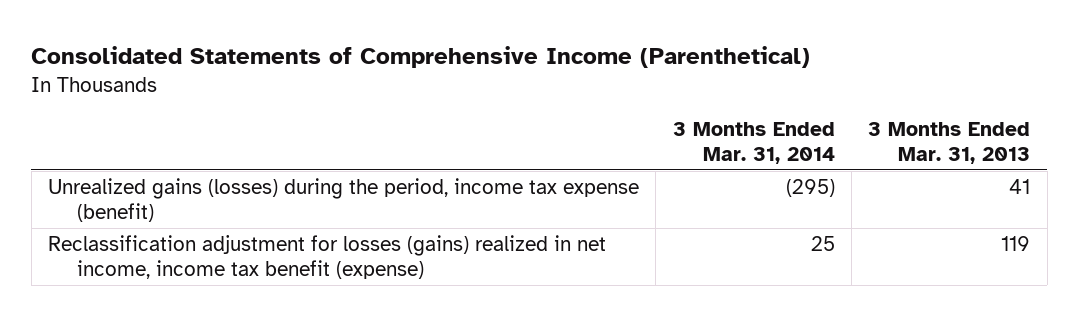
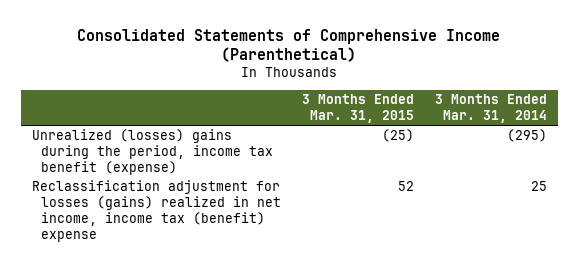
[868,121,1031,164] 3 Months Ended Mar. 31, 2013 -> none
none -> [301,94,414,124] 3 Months Ended Mar. 31, 2015
[48,178,640,223] Unrealized gains (losses) during the period, income tax expense (benefit) -> [31,129,273,176] Unrealized (losses) gains during the period, income tax benefit (expense)
[48,235,607,280] Reclassification adjustment for losses (gains) realized in net income, income tax benefit (expense) -> [31,180,281,243] Reclassification adjustment for losses (gains) realized in net income, income tax (benefit) expense

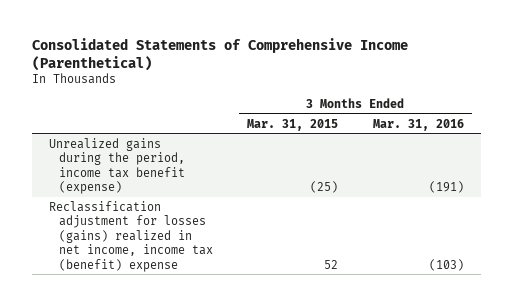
[435,94,548,124] 3 Months Ended Mar. 31, 2014 -> none
none -> [372,118,464,131] Mar. 31, 2016
[31,129,273,176] Unrealized (losses) gains during the period, income tax benefit (expense) -> [48,137,186,195] Unrealized gains during the period, income tax benefit (expense)

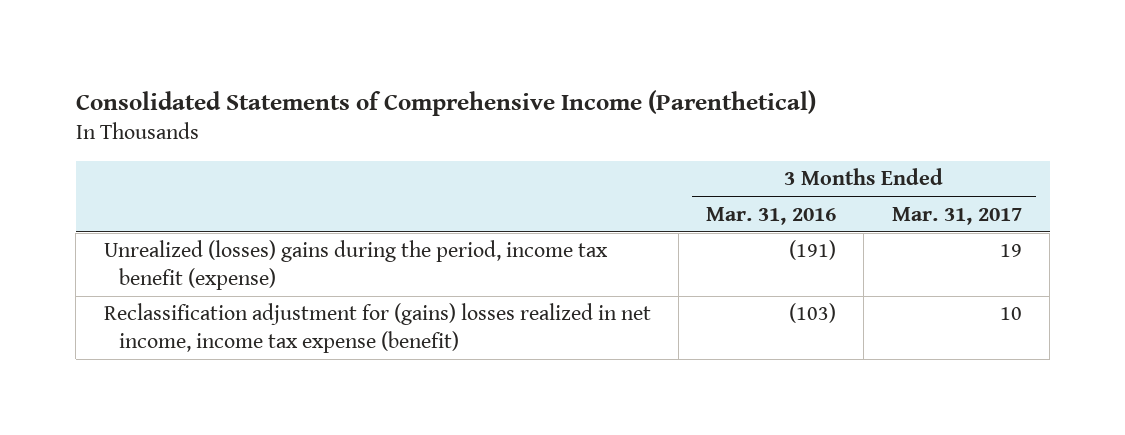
[247,118,339,131] Mar. 31, 2015 -> none
none -> [891,206,1022,225] Mar. 31, 2017
[48,137,186,195] Unrealized gains during the period, income tax benefit (expense) -> [103,240,608,291] Unrealized (losses) gains during the period, income tax benefit (expense)
[48,200,214,272] Reclassification adjustment for losses (gains) realized in net income, income tax (benefit) expense -> [103,303,651,354] Reclassification adjustment for (gains) losses realized in net income, income tax expense (benefit)

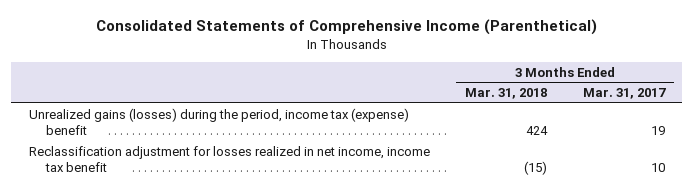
[706,206,837,225] Mar. 31, 2016 -> none
none -> [465,88,548,100] Mar. 31, 2018
[103,240,608,291] Unrealized (losses) gains during the period, income tax benefit (expense) -> [28,107,409,136] Unrealized gains (losses) during the period, income tax (expense) benefit
[103,303,651,354] Reclassification adjustment for (gains) losses realized in net income, income tax expense (benefit) -> [28,145,430,173] Reclassification adjustment for losses realized in net income, income tax benefit

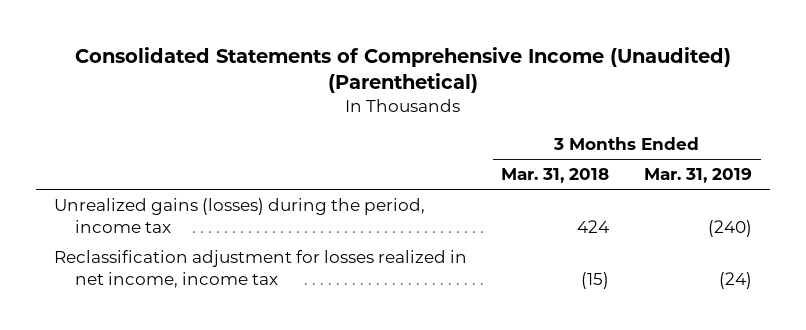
[95,19,597,36] Consolidated Statements of Comprehensive Income (Parenthetical) -> [74,46,731,94] Consolidated Statements of Comprehensive Income (Unaudited) (Parenthetical)
[582,88,666,100] Mar. 31, 2017 -> none
none -> [644,167,753,183] Mar. 31, 2019
[28,107,409,136] Unrealized gains (losses) during the period, income tax (expense) benefit -> [53,197,425,233] Unrealized gains (losses) during the period, income tax
[28,145,430,173] Reclassification adjustment for losses realized in net income, income tax benefit -> [53,249,467,288] Reclassification adjustment for losses realized in net income, income tax

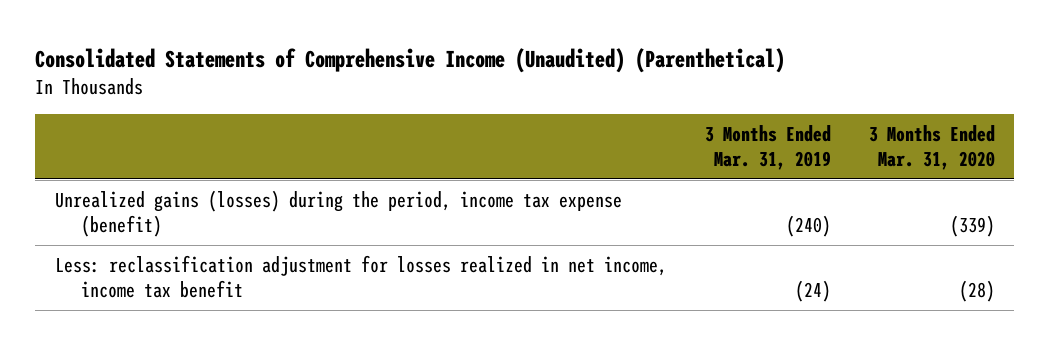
[501,167,610,183] Mar. 31, 2018 -> none
none -> [869,124,996,171] 3 Months Ended Mar. 31, 2020
[53,197,425,233] Unrealized gains (losses) during the period, income tax -> [54,189,622,238] Unrealized gains (losses) during the period, income tax expense (benefit)
[53,249,467,288] Reclassification adjustment for losses realized in net income, income tax -> [54,254,667,299] Less: reclassification adjustment for losses realized in net income, income tax benefit

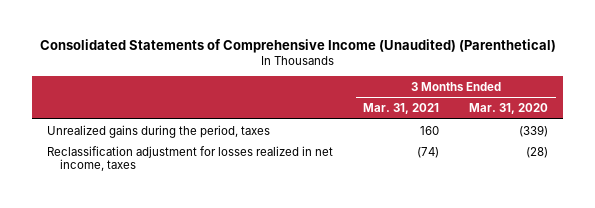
[704,124,831,171] 3 Months Ended Mar. 31, 2019 -> none
none -> [363,103,440,115] Mar. 31, 2021
[54,189,622,238] Unrealized gains (losses) during the period, income tax expense (benefit) -> [47,124,271,138] Unrealized gains during the period, taxes
[54,254,667,299] Less: reclassification adjustment for losses realized in net income, income tax benefit -> [47,145,334,172] Reclassification adjustment for losses realized in net income, taxes

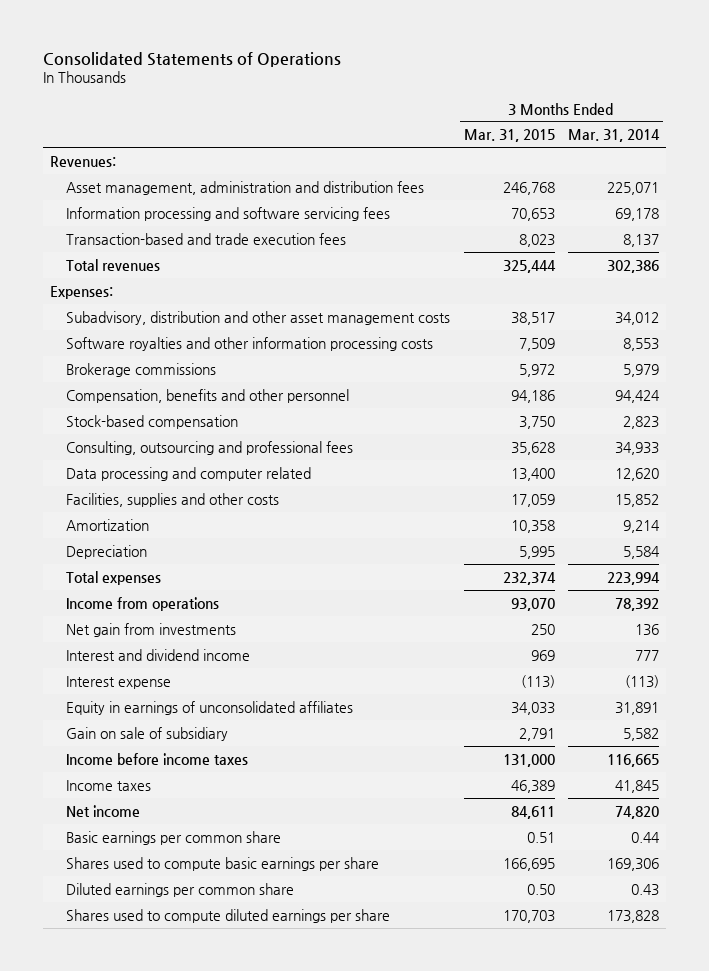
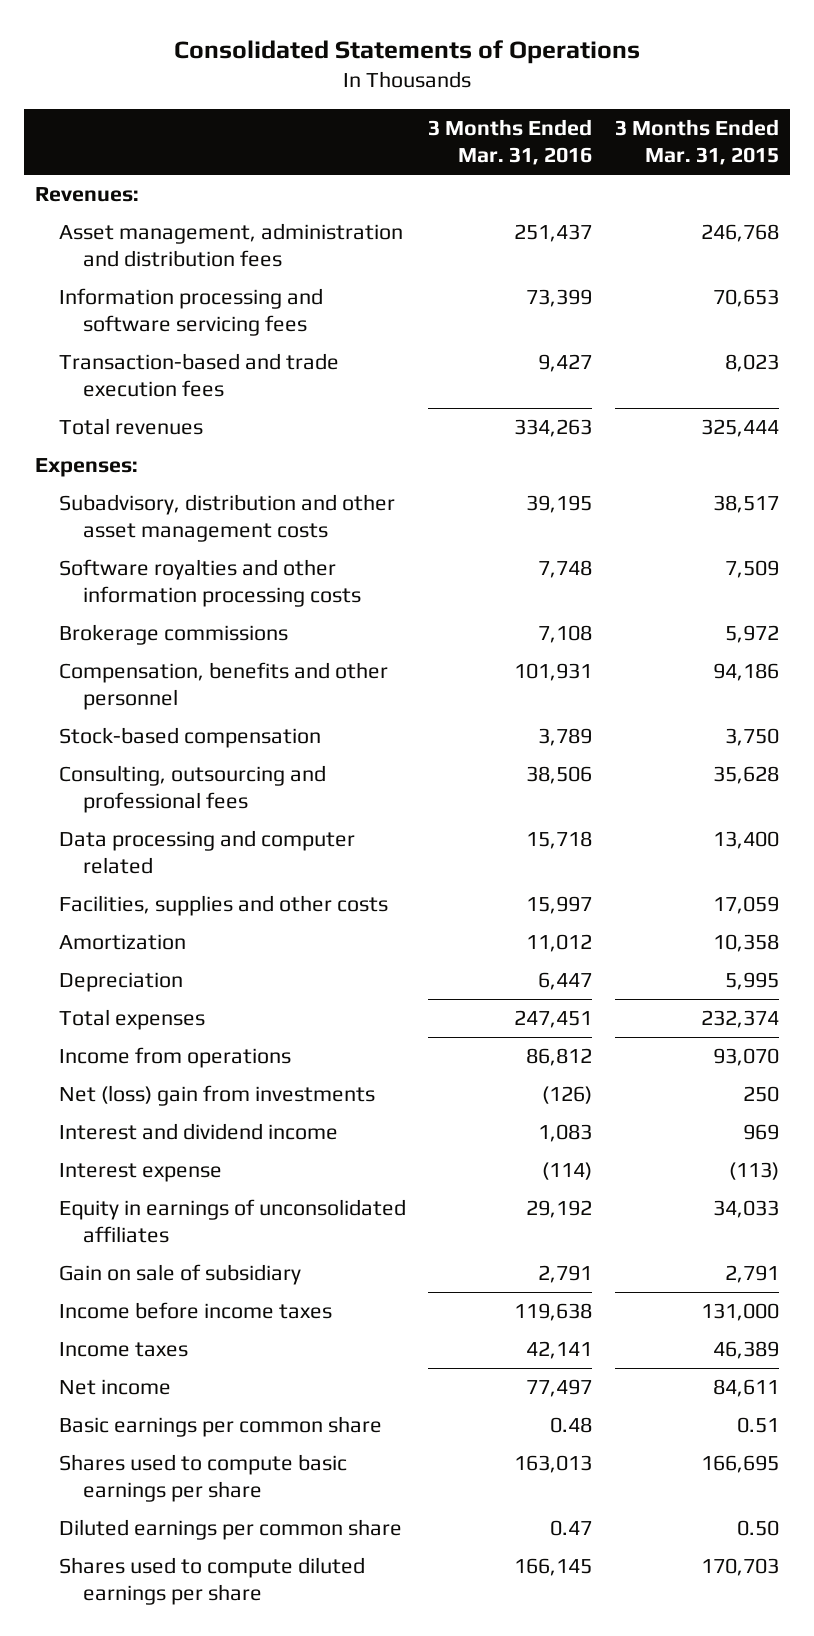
[568,129,661,143] Mar. 31, 2014 -> none
none -> [428,118,593,166] 3 Months Ended Mar. 31, 2016
[66,622,237,637] Net gain from investments -> [59,1085,376,1107] Net (loss) gain from investments

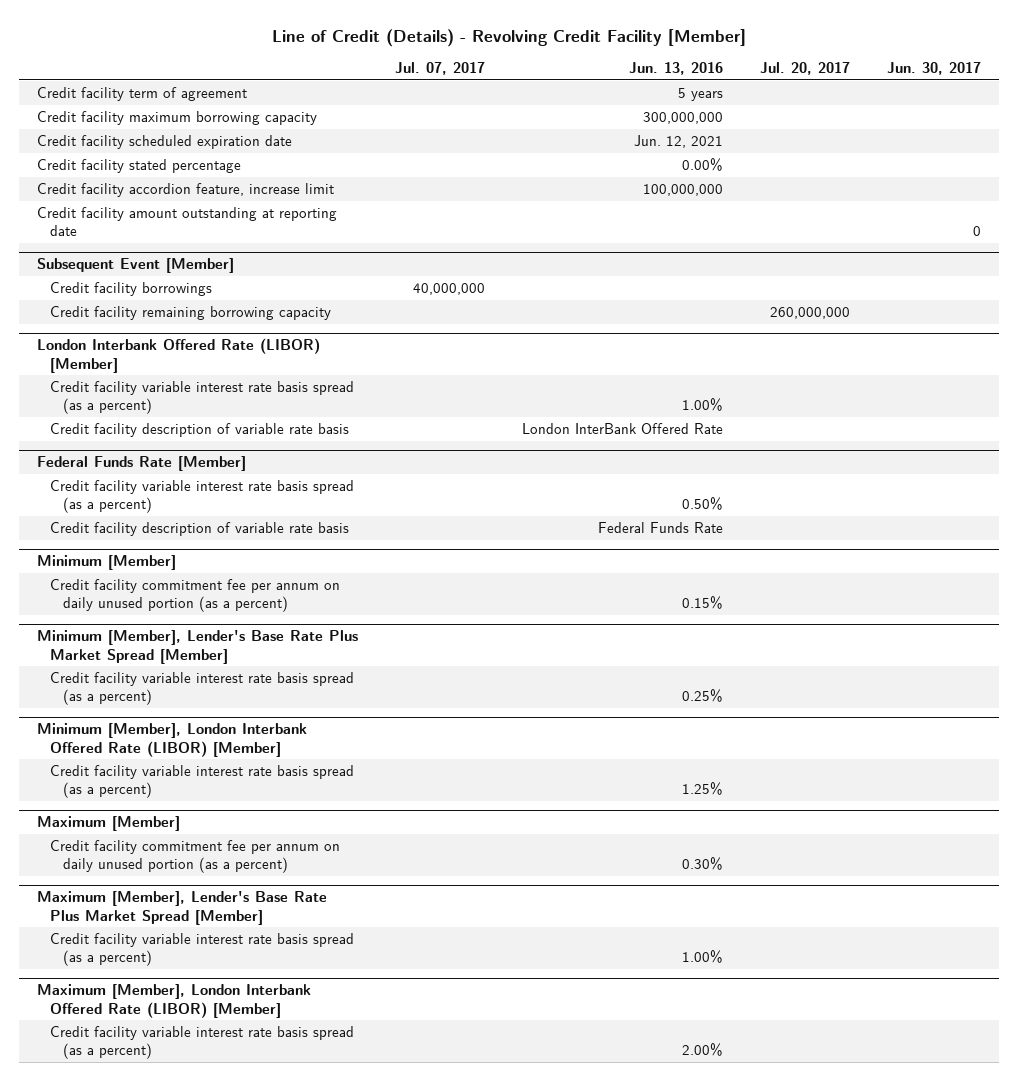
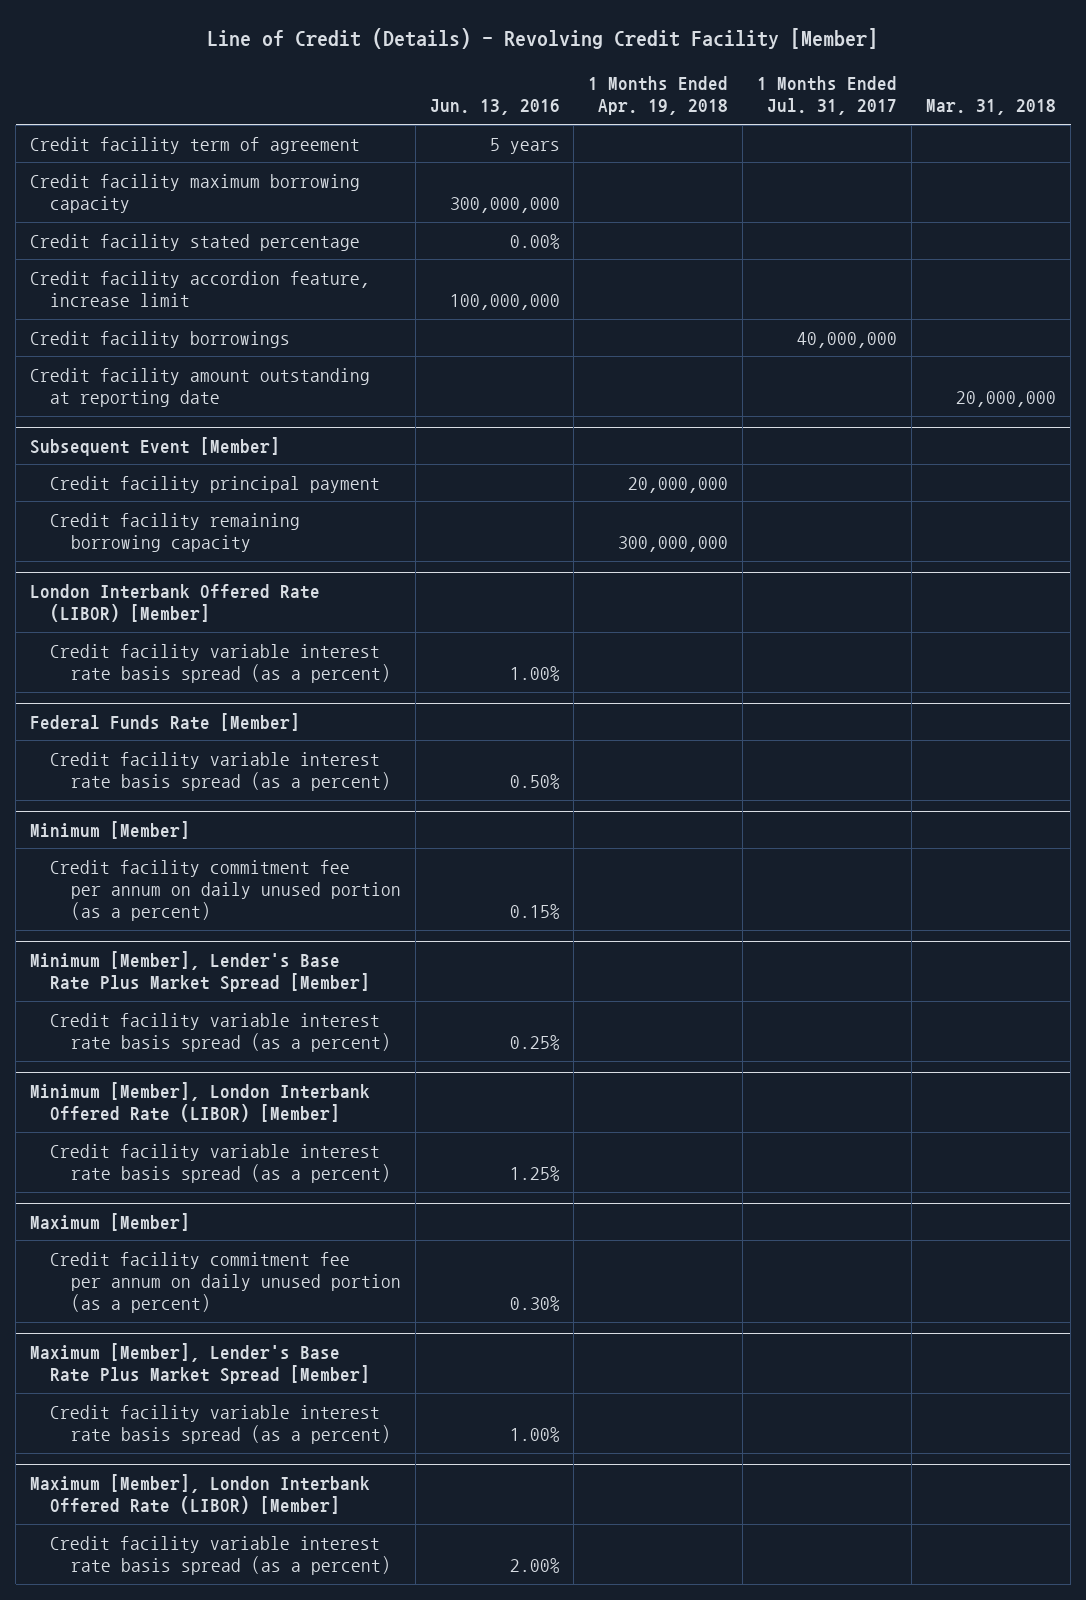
[394,62,485,76] Jul. 07, 2017 -> none
[759,62,850,76] Jul. 20, 2017 -> none
[886,62,981,76] Jun. 30, 2017 -> none
none -> [588,76,729,116] 1 Months Ended Apr. 19, 2018
none -> [757,76,898,116] 1 Months Ended Jul. 31, 2017
none -> [926,99,1057,116] Mar. 31, 2018
[37,134,293,149] Credit facility scheduled expiration date -> none
none -> [30,330,291,348] Credit facility borrowings
[50,281,213,296] Credit facility borrowings -> none
none -> [50,475,381,493] Credit facility principal payment
[50,422,350,437] Credit facility description of variable rate basis -> none
[50,521,350,536] Credit facility description of variable rate basis -> none

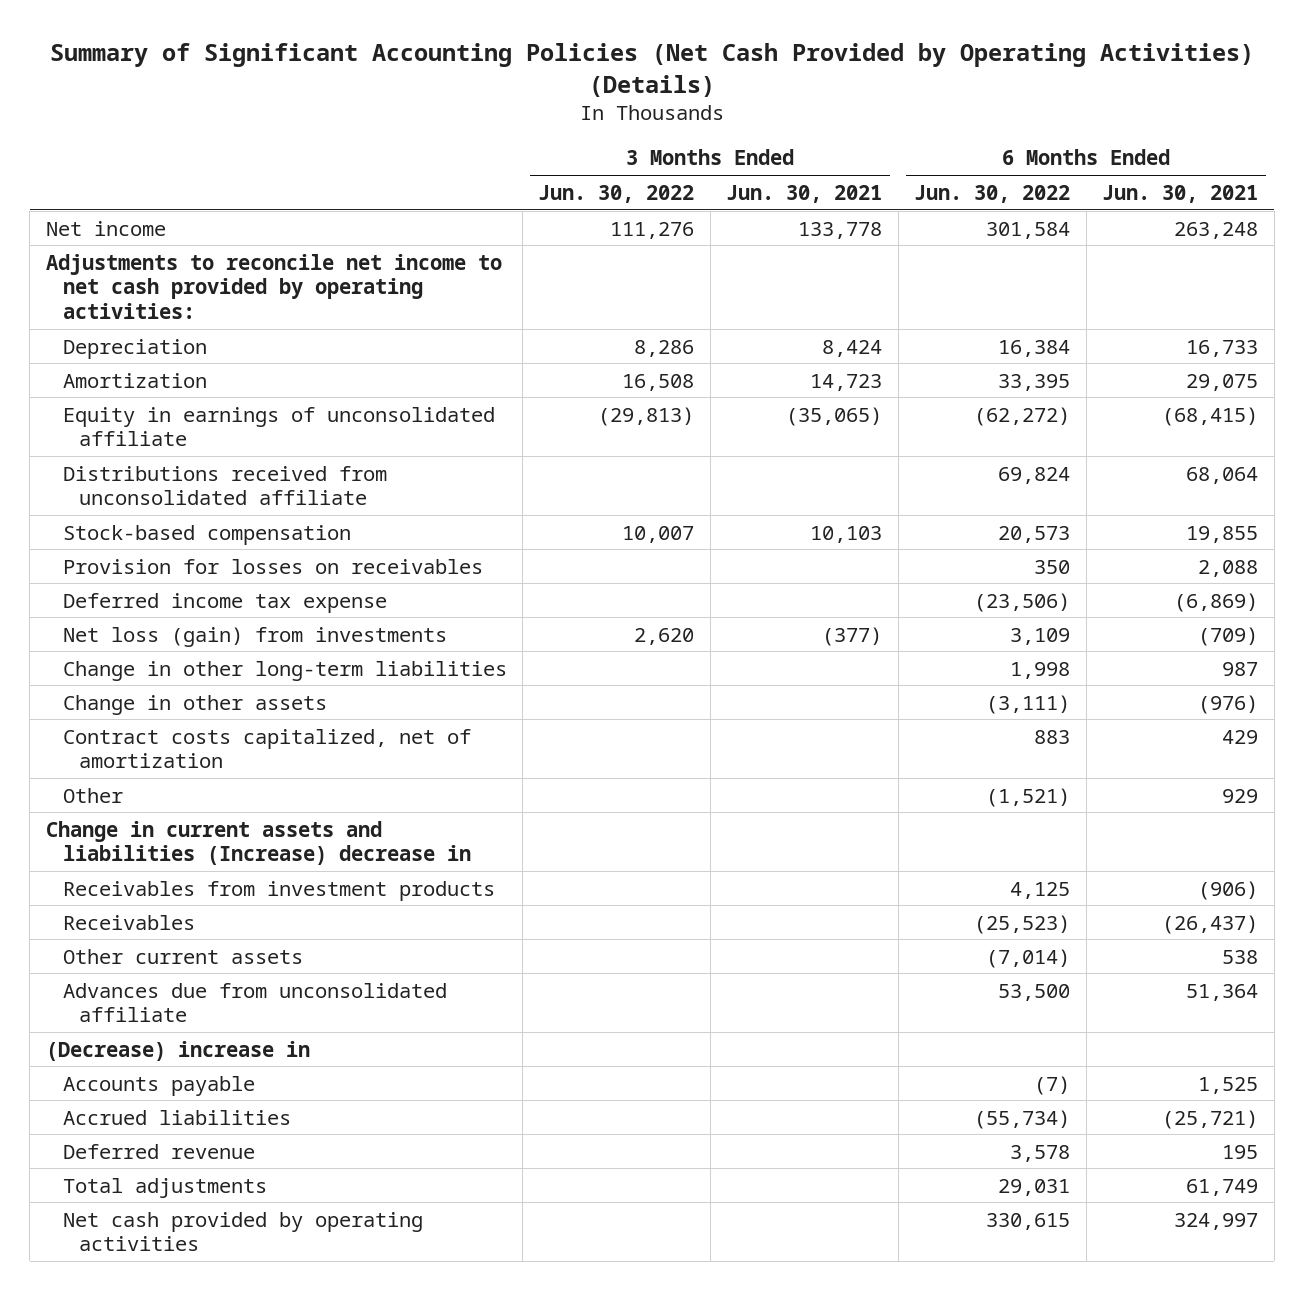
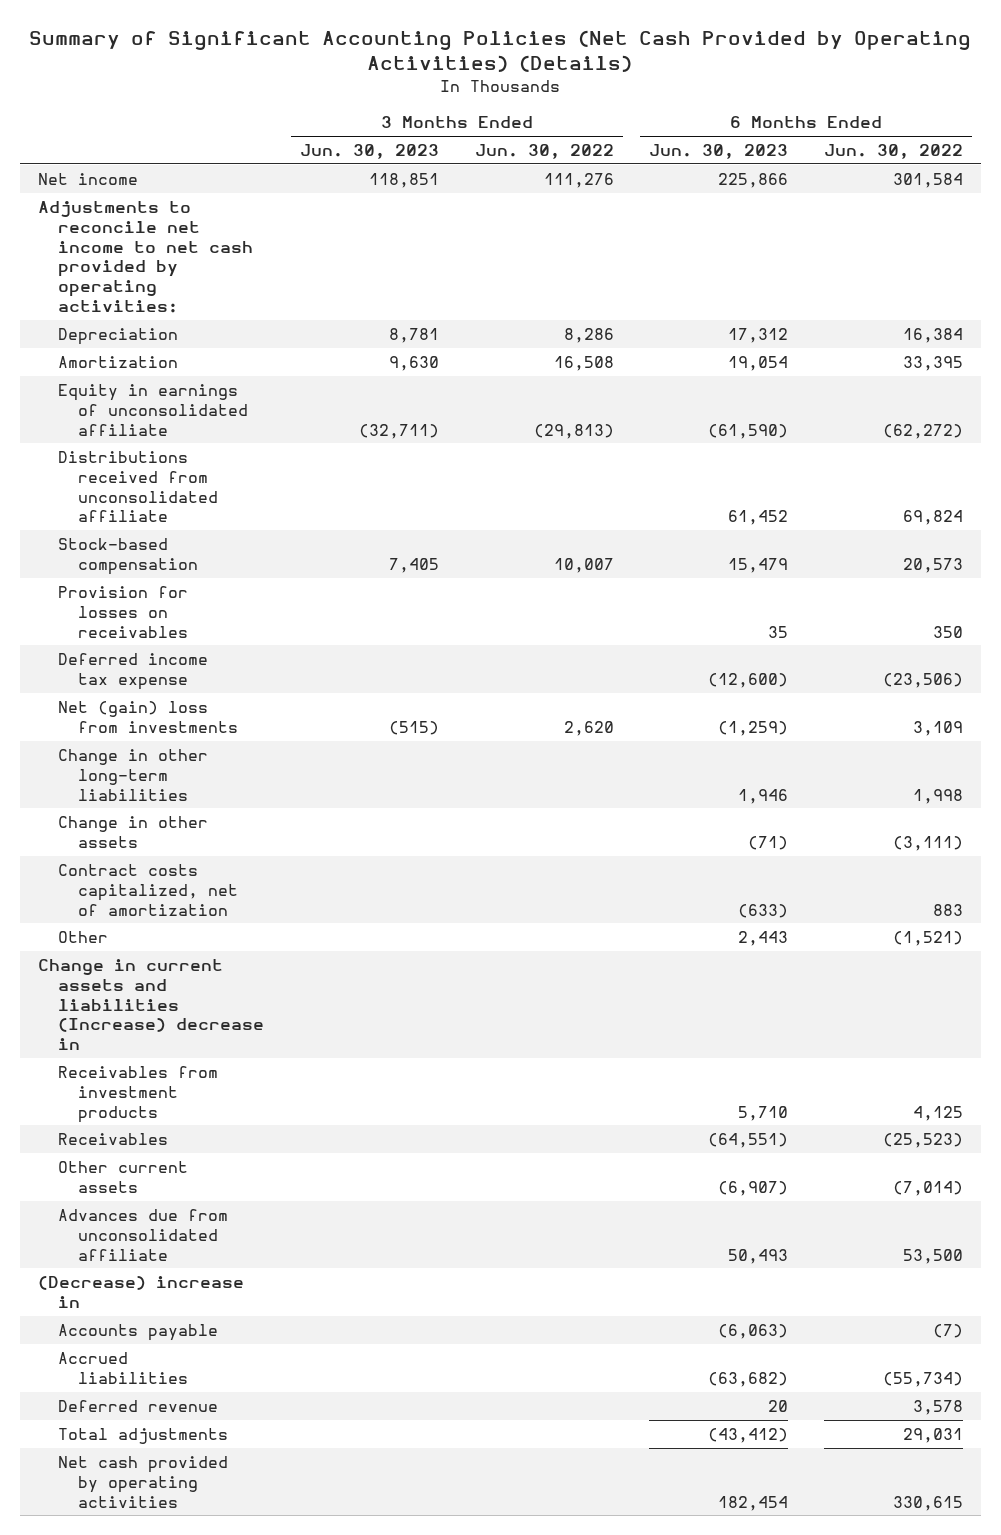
[726,184,883,203] Jun. 30, 2021 -> none
[1102,184,1259,203] Jun. 30, 2021 -> none
none -> [299,144,439,160] Jun. 30, 2023
none -> [649,144,789,160] Jun. 30, 2023
[62,626,447,647] Net loss (gain) from investments -> [58,701,239,733] Net (gain) loss from investments

